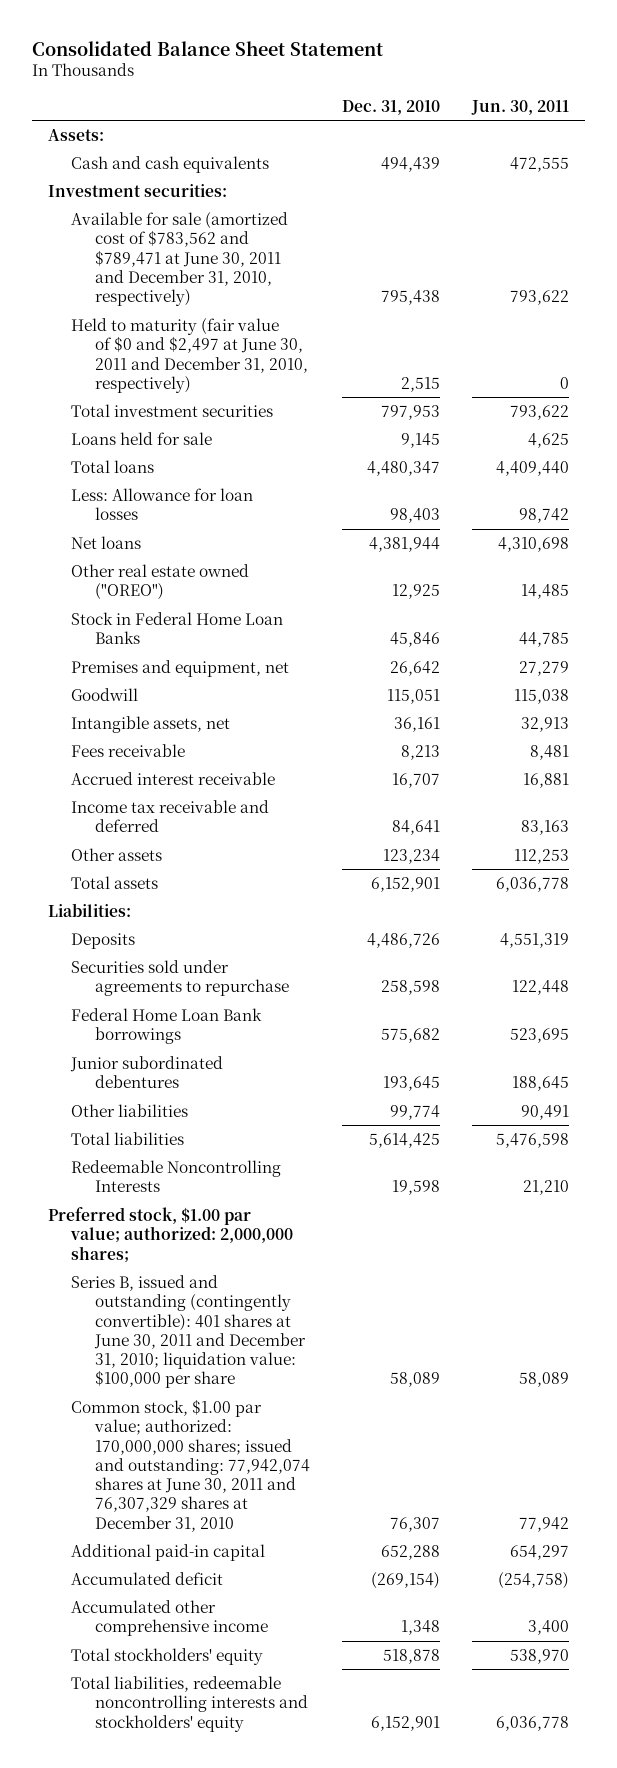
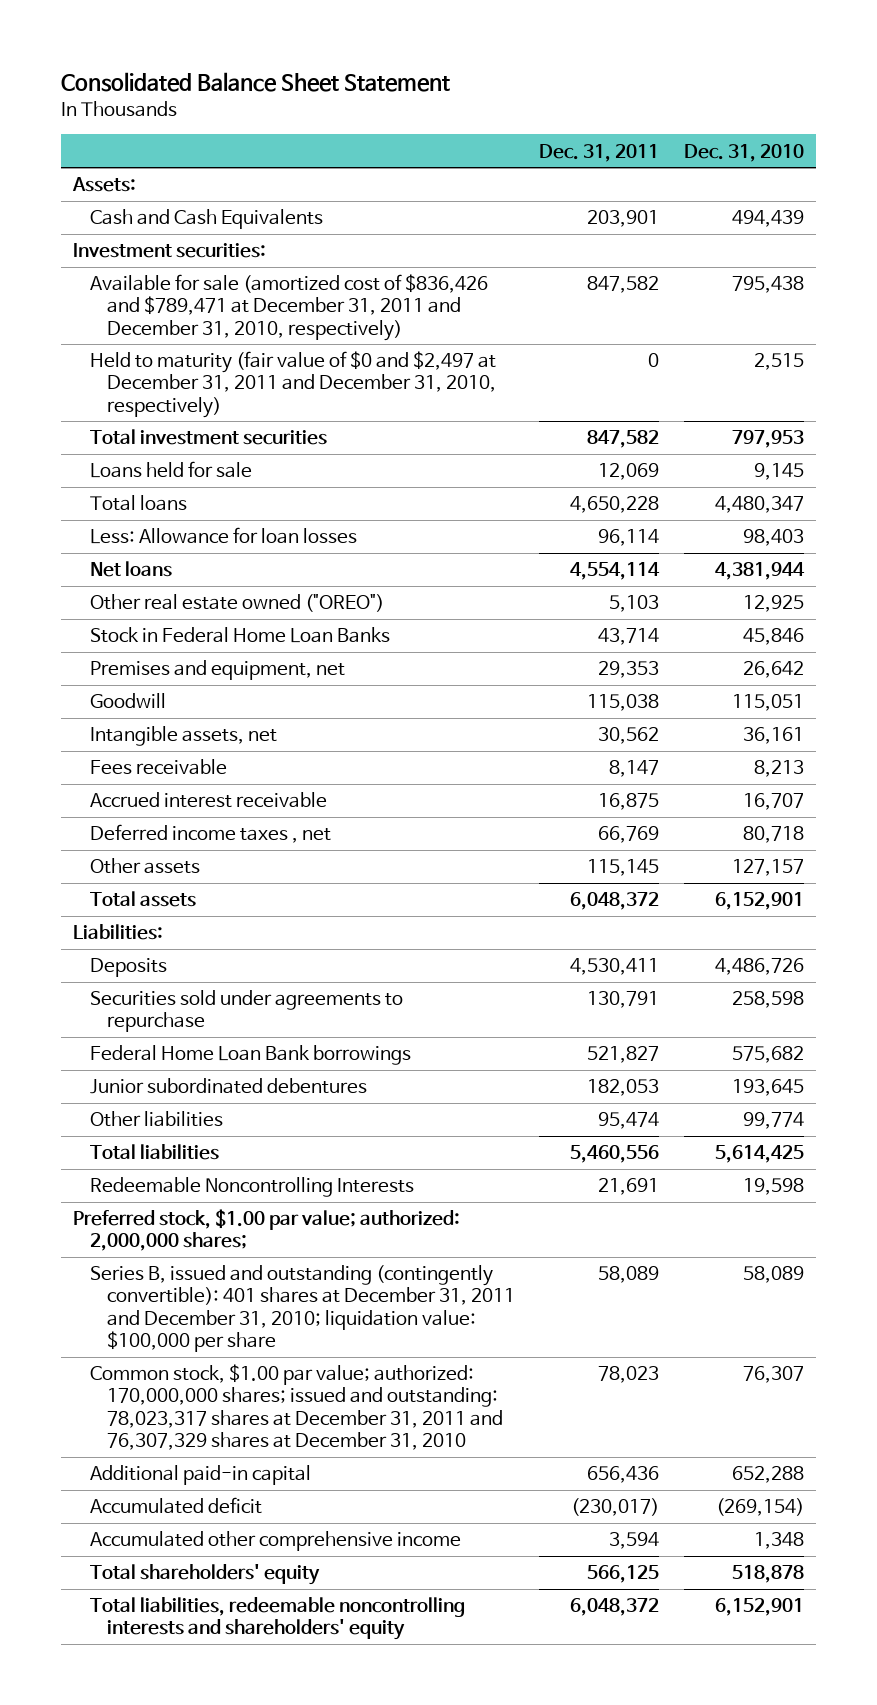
[471,99,570,115] Jun. 30, 2011 -> none
none -> [539,143,660,162] Dec. 31, 2011
[71,155,270,173] Cash and cash equivalents -> [90,209,324,230] Cash and Cash Equivalents
[71,211,289,307] Available for sale (amortized cost of $783,562 and $789,471 at June 30, 2011 and December 31, 2010, respectively) -> [90,274,489,341] Available for sale (amortized cost of $836,426 and $789,471 at December 31, 2011 and December 31, 2010, respectively)
[71,317,308,393] Held to maturity (fair value of $0 and $2,497 at June 30, 2011 and December 31, 2010, respectively) -> [90,351,497,418] Held to maturity (fair value of $0 and $2,497 at December 31, 2011 and December 31, 2010, respectively)
[71,799,270,833] Income tax receivable and deferred -> [90,824,332,844] Deferred income taxes , net
[392,820,441,836] 84,641 -> [742,826,804,844] 80,718
[383,848,441,864] 123,234 -> [731,859,804,877] 127,157
[71,1274,306,1389] Series B, issued and outstanding (contingently convertible): 401 shares at June 30, 2011 and December 31, 2010; liquidation value: $100,000 per share -> [90,1265,515,1353] Series B, issued and outstanding (contingently convertible): 401 shares at December 31, 2011 and December 31, 2010; liquidation value: $100,000 per share
[71,1398,310,1532] Common stock, $1.00 par value; authorized: 170,000,000 shares; issued and outstanding: 77,942,074 shares at June 30, 2011 and 76,307,329 shares at December 31, 2010 -> [90,1364,503,1451] Common stock, $1.00 par value; authorized: 170,000,000 shares; issued and outstanding: 78,023,317 shares at December 31, 2011 and 76,307,329 shares at December 31, 2010
[71,1647,264,1665] Total stockholders' equity -> [90,1564,321,1586] Total shareholders' equity
[71,1675,308,1732] Total liabilities, redeemable noncontrolling interests and stockholders' equity -> [90,1597,466,1641] Total liabilities, redeemable noncontrolling interests and shareholders' equity

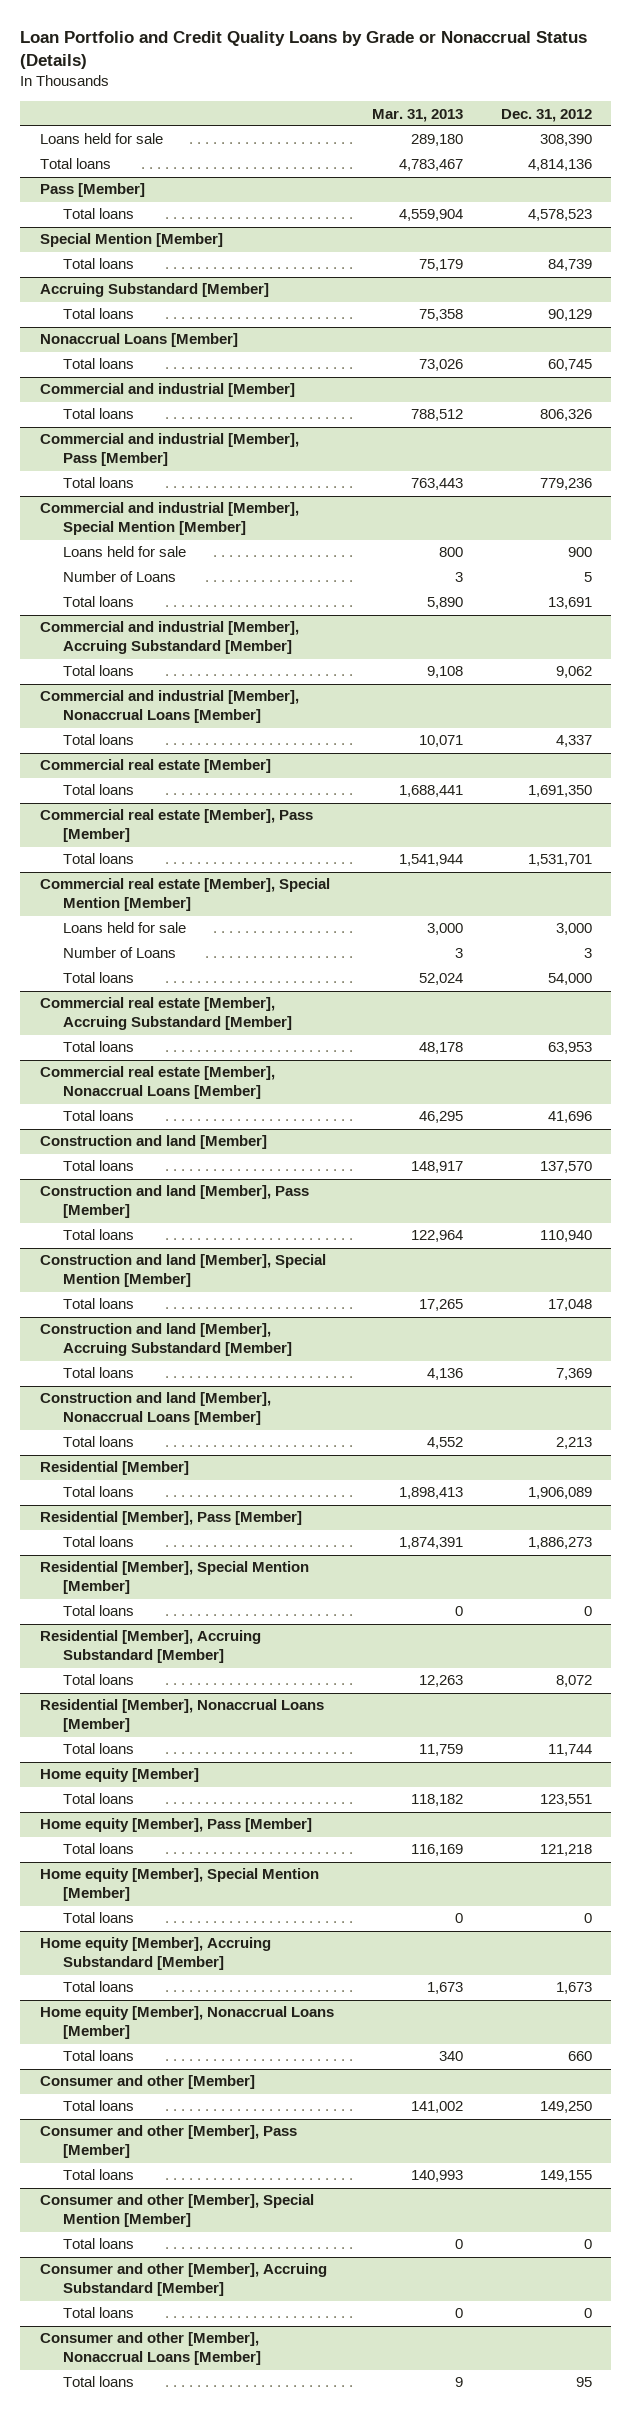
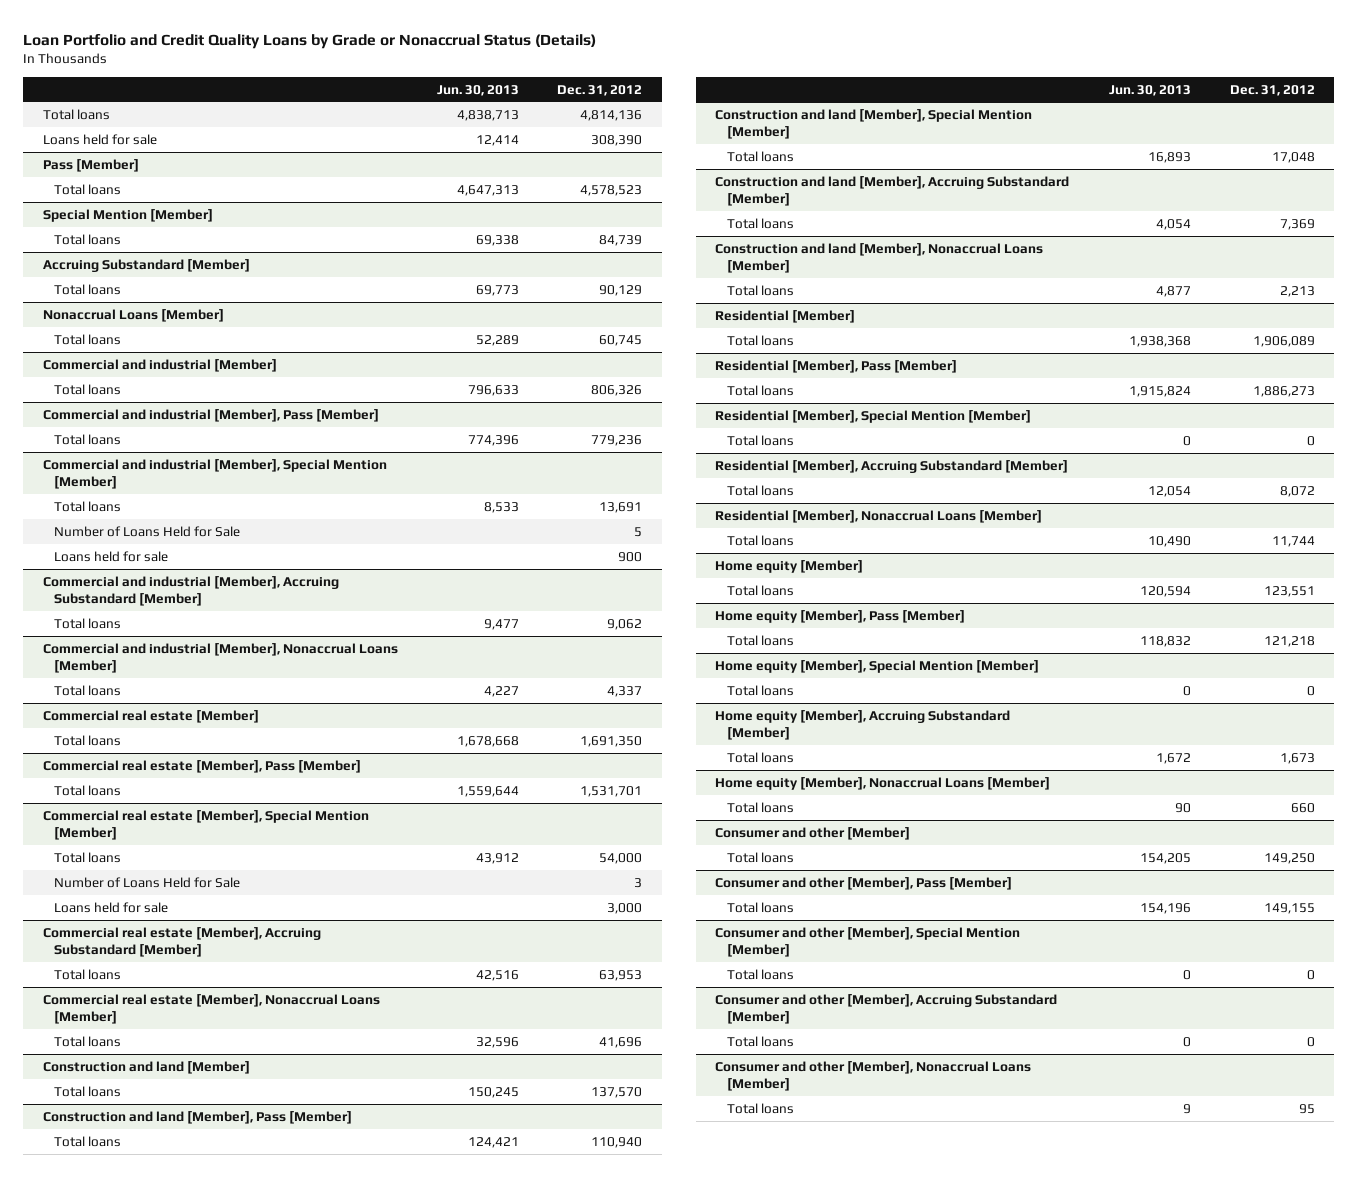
[371,108,463,122] Mar. 31, 2013 -> none
none -> [436,84,519,96] Jun. 30, 2013
[39,133,163,145] Loans held for sale -> [42,133,157,145] Loans held for sale
[63,571,177,583] Number of Loans -> none
none -> [54,525,241,537] Number of Loans Held for Sale
[63,546,187,558] Loans held for sale -> [54,550,169,562] Loans held for sale
[63,947,177,959] Number of Loans -> none
none -> [54,876,241,888] Number of Loans Held for Sale
[63,922,187,934] Loans held for sale -> [54,901,169,913] Loans held for sale

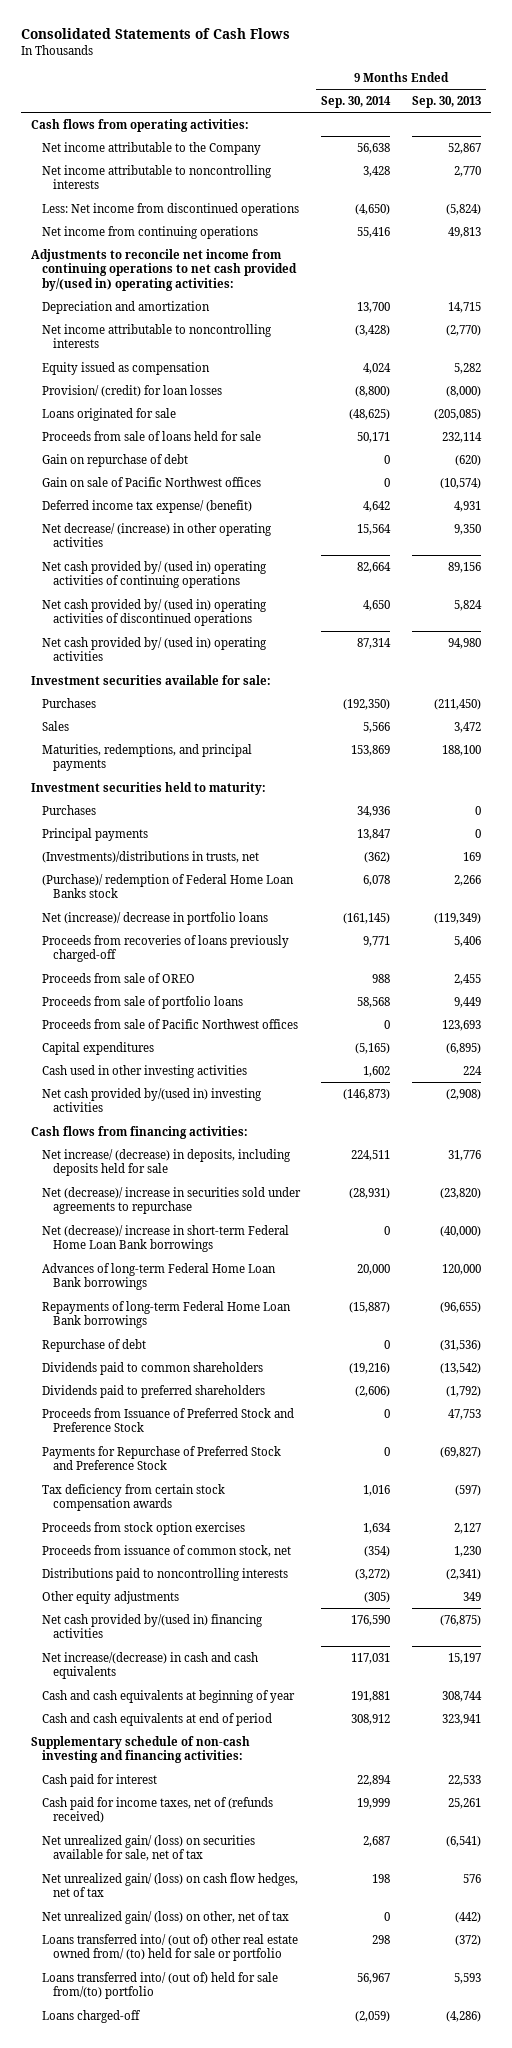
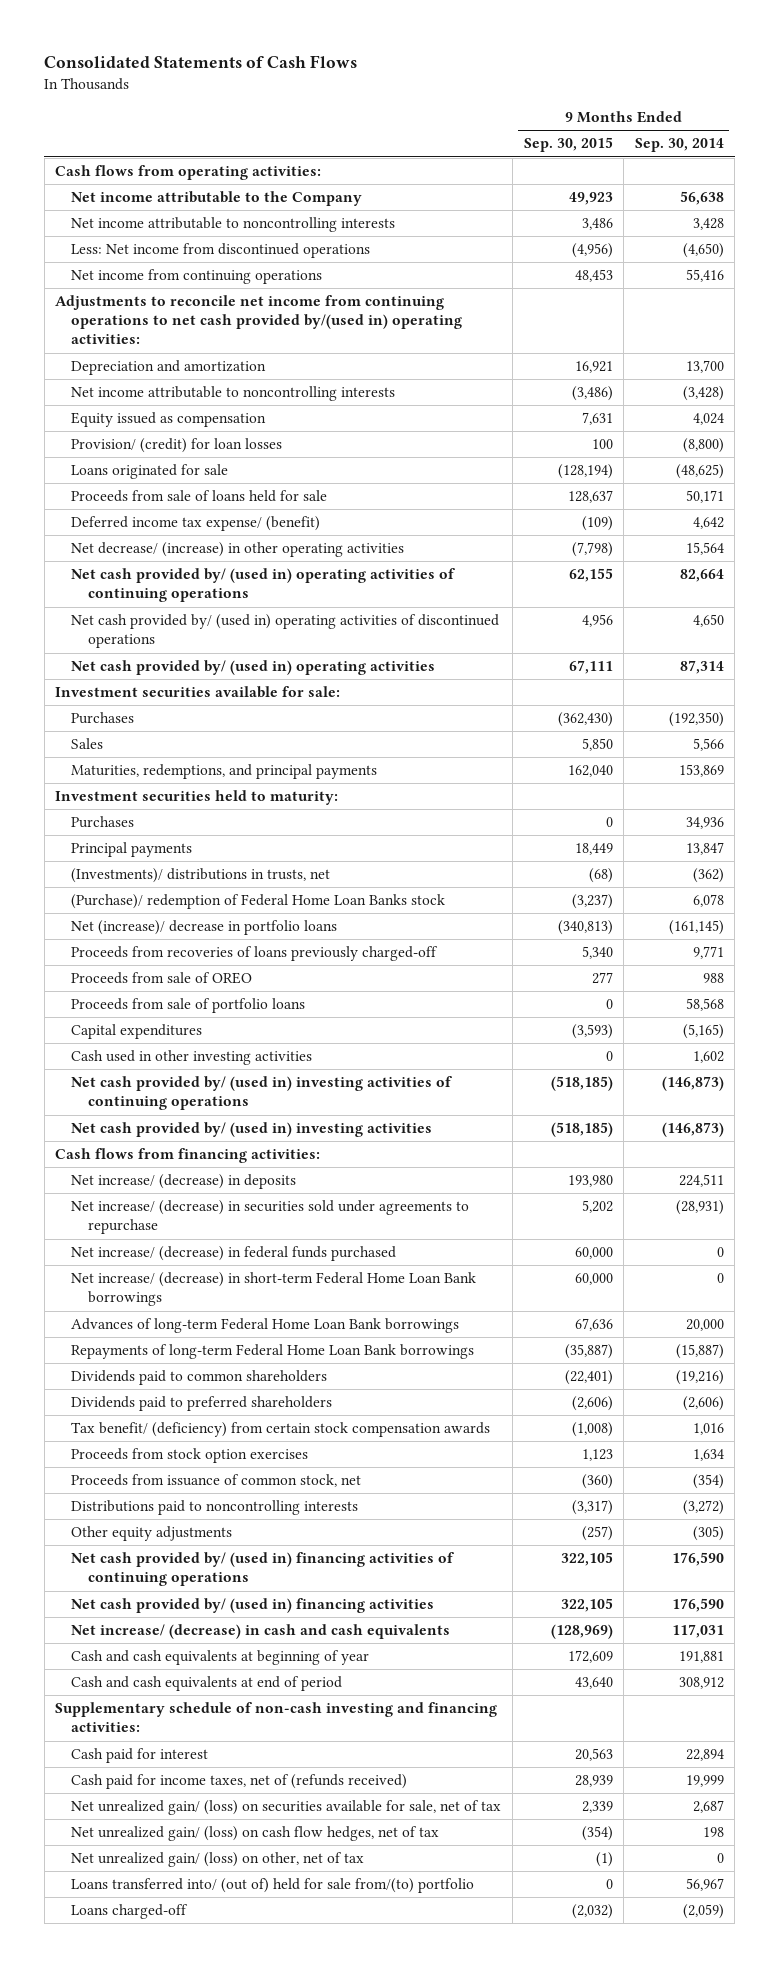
[411,95,481,108] Sep. 30, 2013 -> none
none -> [523,137,613,153] Sep. 30, 2015
[42,453,189,467] Gain on repurchase of debt -> none
[42,476,262,487] Gain on sale of Pacific Northwest offices -> none
[42,850,260,863] (Investments)/distributions in trusts, net -> [71,868,331,884] (Investments)/ distributions in trusts, net
[42,1018,299,1029] Proceeds from sale of Pacific Northwest offices -> none
none -> [71,1076,453,1111] Net cash provided by/ (used in) investing activities of continuing operations
[42,1087,263,1113] Net cash provided by/(used in) investing activities -> [71,1122,433,1138] Net cash provided by/ (used in) investing activities
[42,1148,292,1177] Net increase/ (decrease) in deposits, including deposits held for sale -> [71,1174,297,1190] Net increase/ (decrease) in deposits
[42,1186,302,1215] Net (decrease)/ increase in securities sold under agreements to repurchase -> [71,1200,470,1235] Net increase/ (decrease) in securities sold under agreements to repurchase
none -> [71,1246,397,1262] Net increase/ (decrease) in federal funds purchased
[42,1224,290,1253] Net (decrease)/ increase in short-term Federal Home Loan Bank borrowings -> [71,1272,477,1307] Net increase/ (decrease) in short-term Federal Home Loan Bank borrowings
[42,1338,147,1352] Repurchase of debt -> none
[42,1407,295,1433] Proceeds from Issuance of Preferred Stock and Preference Stock -> none
[42,1445,282,1471] Payments for Repurchase of Preferred Stock and Preference Stock -> none
[42,1483,226,1512] Tax deficiency from certain stock compensation awards -> [71,1422,491,1438] Tax benefit/ (deficiency) from certain stock compensation awards
none -> [71,1552,455,1587] Net cash provided by/ (used in) financing activities of continuing operations
[42,1613,264,1639] Net cash provided by/(used in) financing activities -> [71,1598,435,1614] Net cash provided by/ (used in) financing activities
[42,1651,259,1680] Net increase/(decrease) in cash and cash equivalents -> [71,1624,451,1640] Net increase/ (decrease) in cash and cash equivalents
[42,1933,299,1962] Loans transferred into/ (out of) other real estate owned from/ (to) held for sale or portfolio -> none

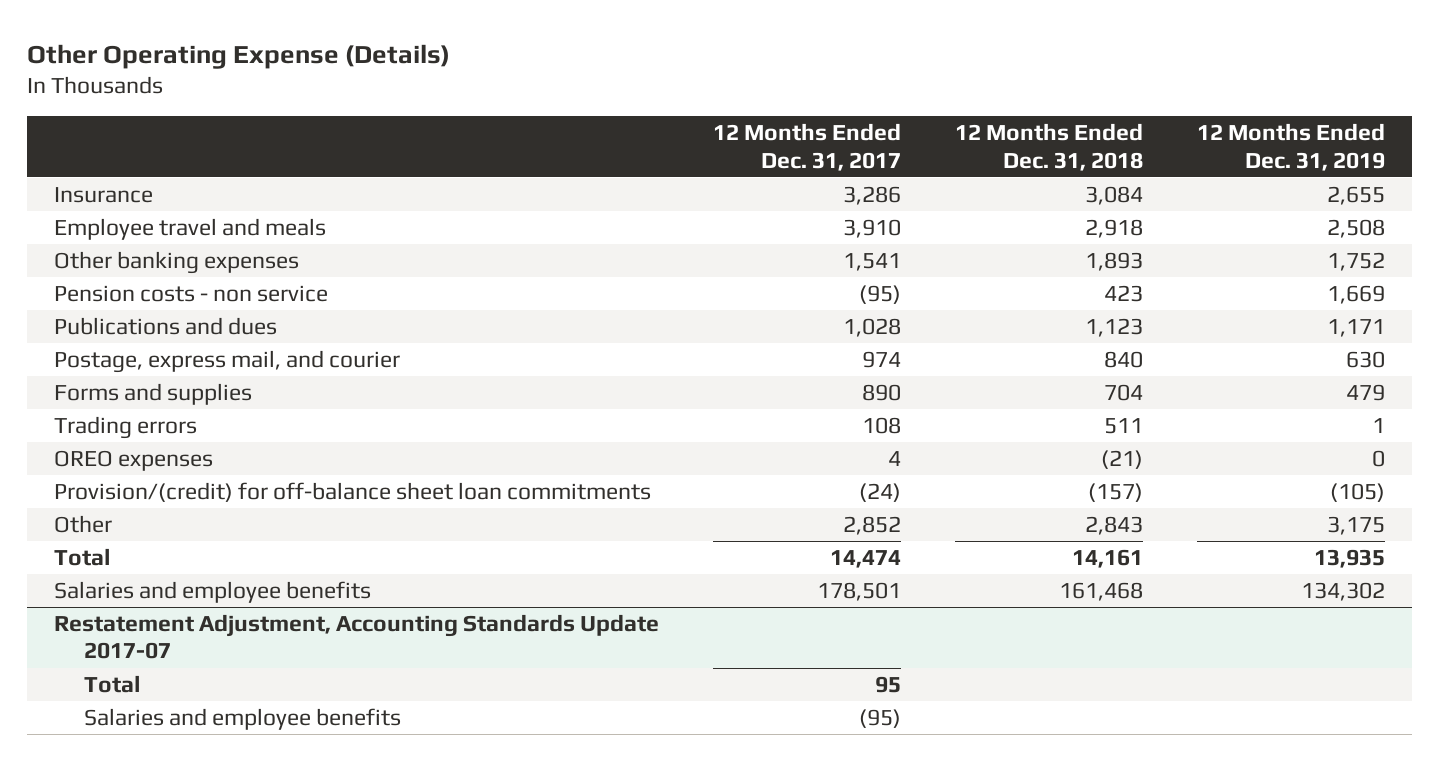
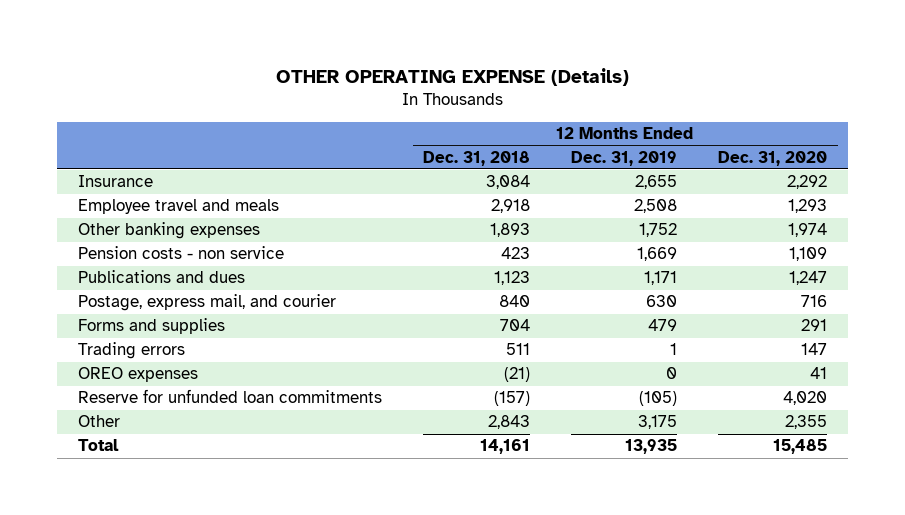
[27,43,451,69] Other Operating Expense (Details) -> [275,68,629,87] OTHER OPERATING EXPENSE (Details)
[713,123,902,171] 12 Months Ended Dec. 31, 2017 -> none
none -> [718,150,828,166] Dec. 31, 2020
[54,482,652,503] Provision/(credit) for off-balance sheet loan commitments -> [78,389,383,404] Reserve for unfunded loan commitments
[54,581,372,604] Salaries and employee benefits -> none
[54,614,660,660] Restatement Adjustment, Accounting Standards Update 2017-07 -> none
[83,675,140,694] Total -> none
[83,708,401,731] Salaries and employee benefits -> none

